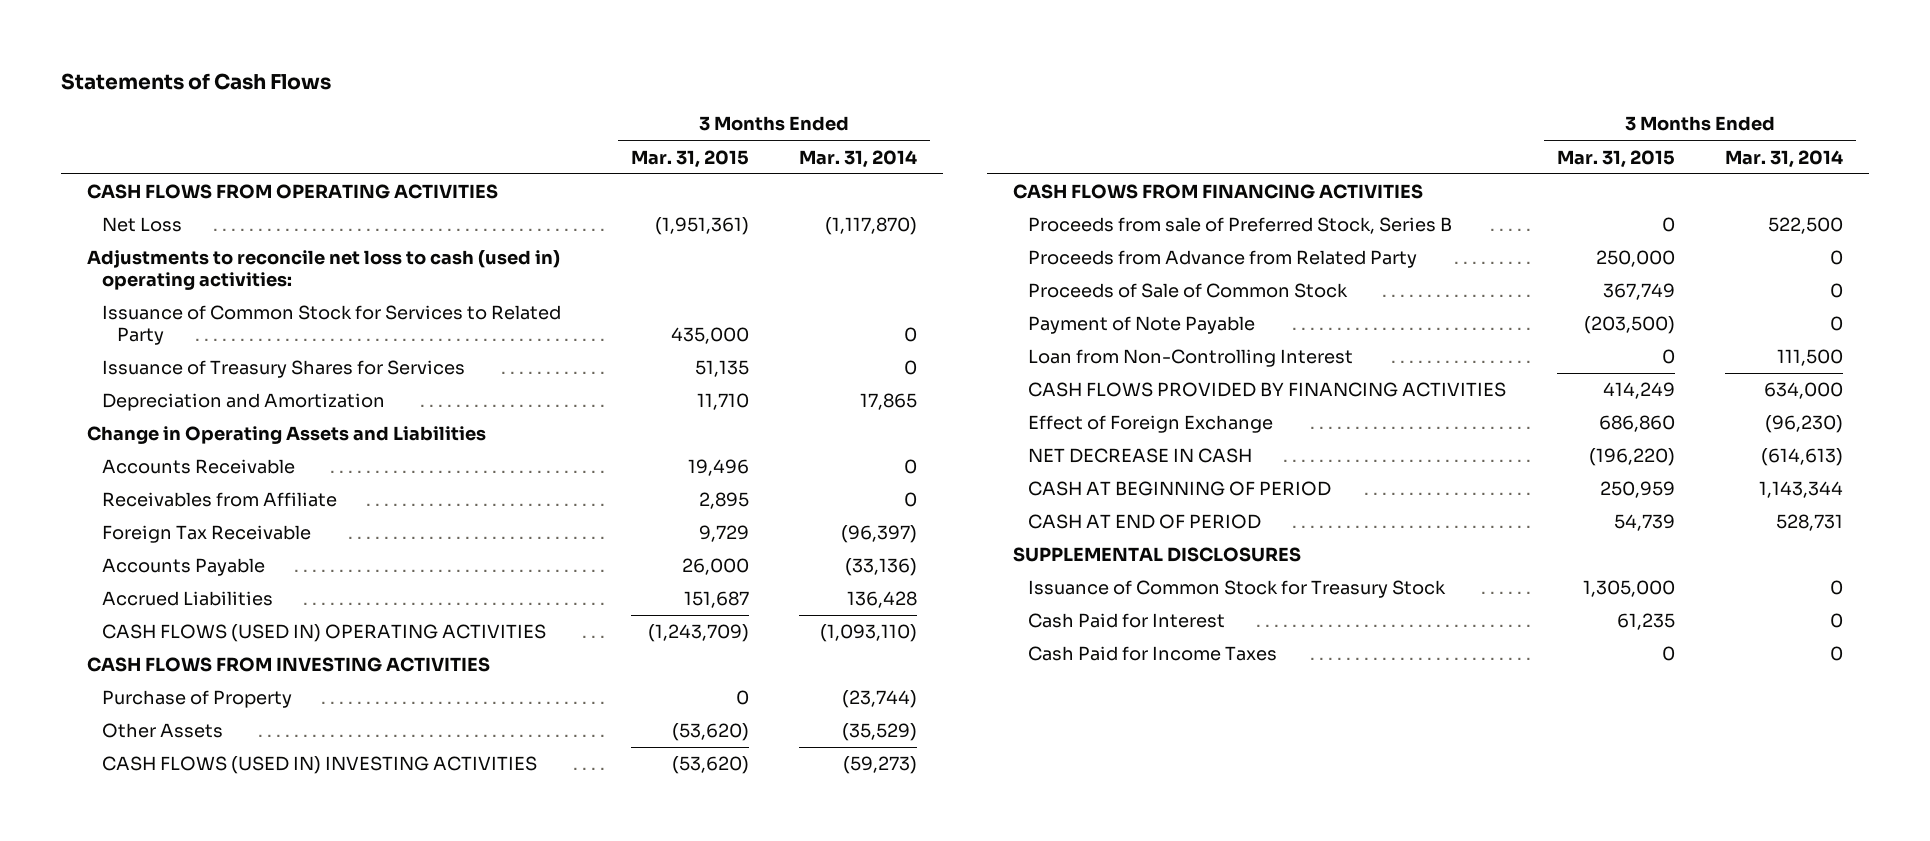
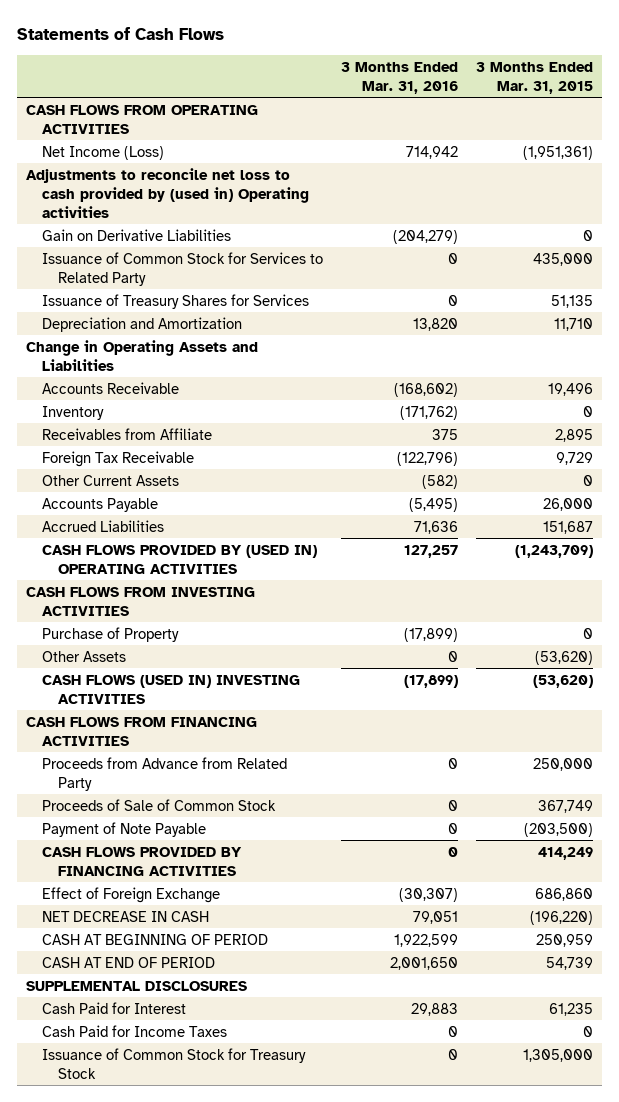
[799,149,918,168] Mar. 31, 2014 -> none
none -> [341,61,459,94] 3 Months Ended Mar. 31, 2016
[101,217,182,233] Net Loss -> [41,145,164,160] Net Income (Loss)
[86,250,560,290] Adjustments to reconcile net loss to cash (used in) operating activities: -> [26,167,309,218] Adjustments to reconcile net loss to cash provided by (used in) Operating activities
none -> [41,228,231,241] Gain on Derivative Liabilities
none -> [41,405,104,420] Inventory
none -> [41,474,179,486] Other Current Assets
[101,624,546,643] CASH FLOWS (USED IN) OPERATING ACTIVITIES -> [41,544,317,574] CASH FLOWS PROVIDED BY (USED IN) OPERATING ACTIVITIES
[1027,217,1452,235] Proceeds from sale of Preferred Stock, Series B -> none
[1027,349,1353,368] Loan from Non-Controlling Interest -> none
[1027,580,1446,599] Issuance of Common Stock for Treasury Stock -> [41,1047,306,1079] Issuance of Common Stock for Treasury Stock

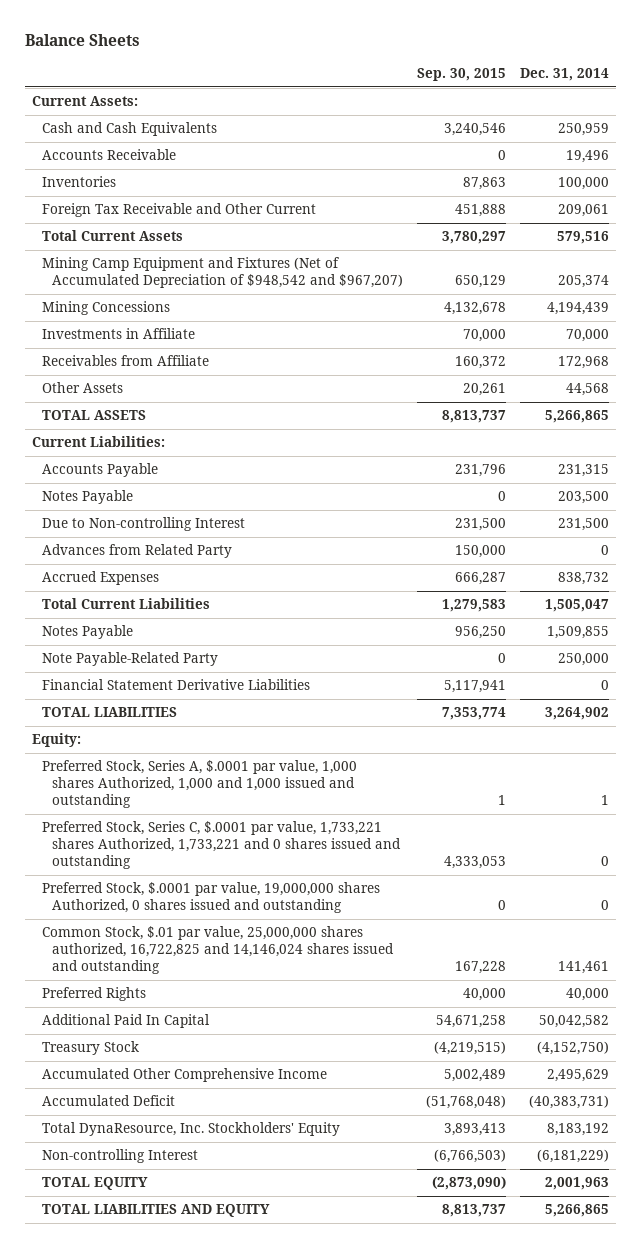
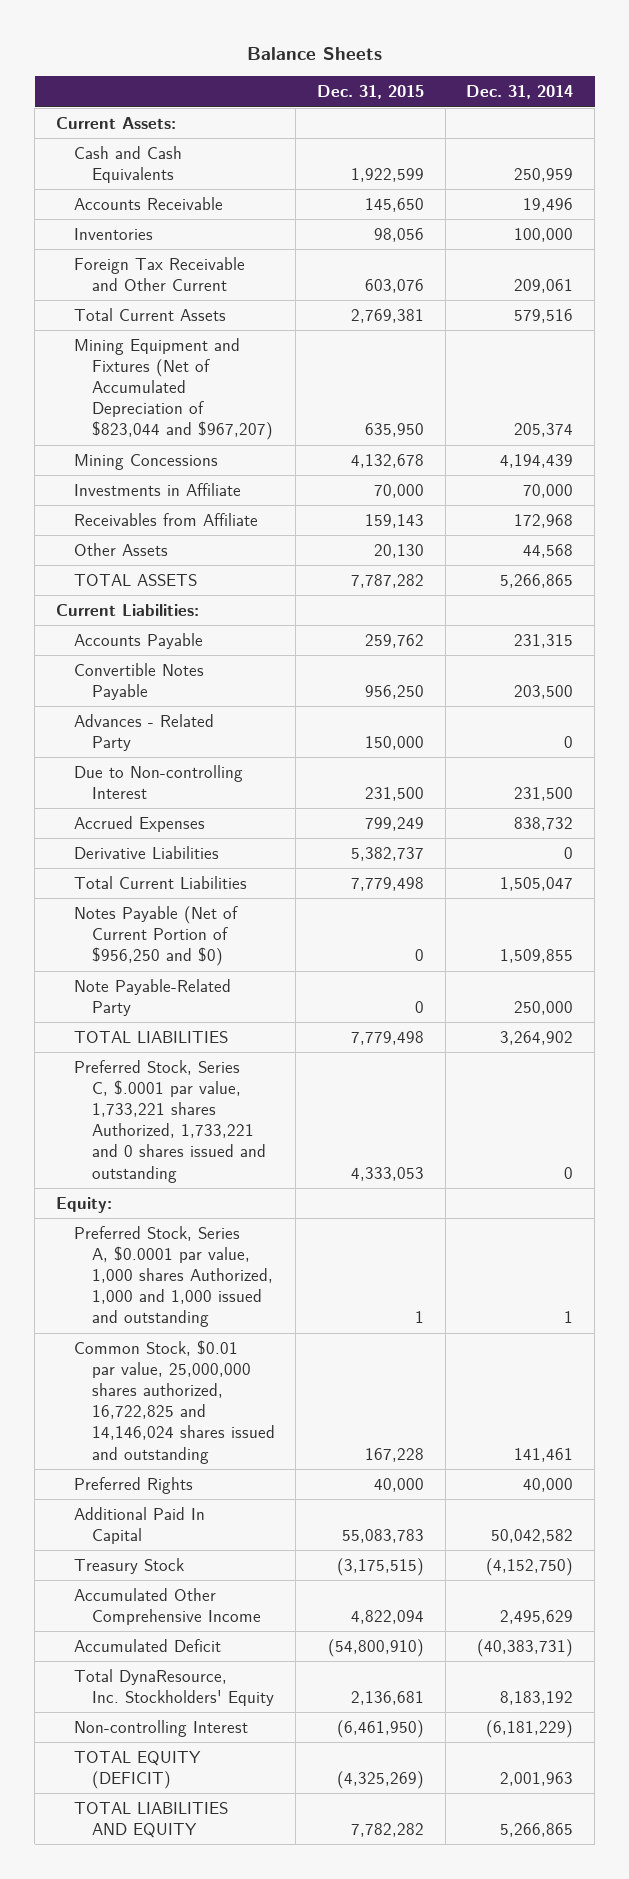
[416,67,506,81] Sep. 30, 2015 -> none
none -> [317,85,425,100] Dec. 31, 2015
[42,257,403,289] Mining Camp Equipment and Fixtures (Net of Accumulated Depreciation of $948,542 and $967,207) -> [73,337,273,441] Mining Equipment and Fixtures (Net of Accumulated Depreciation of $823,044 and $967,207)
[42,490,134,505] Notes Payable -> [73,662,204,701] Convertible Notes Payable
none -> [73,713,214,752] Advances - Related Party
[42,544,233,559] Advances from Related Party -> none
none -> [73,845,219,859] Derivative Liabilities
[42,625,134,640] Notes Payable -> [73,905,238,967] Notes Payable (Net of Current Portion of $956,250 and $0)
[42,679,311,691] Financial Statement Derivative Liabilities -> none
[42,760,358,809] Preferred Stock, Series A, $.0001 par value, 1,000 shares Authorized, 1,000 and 1,000 issued and outstanding -> none
[32,733,82,748] Equity: -> [55,1196,112,1213] Equity:
[42,882,381,914] Preferred Stock, $.0001 par value, 19,000,000 shares Authorized, 0 shares issued and outstanding -> [73,1225,273,1328] Preferred Stock, Series A, $0.0001 par value, 1,000 shares Authorized, 1,000 and 1,000 issued and outstanding
[600,900,609,911] 0 -> [564,1311,574,1324] 1
[42,926,394,975] Common Stock, $.01 par value, 25,000,000 shares authorized, 16,722,825 and 14,146,024 shares issued and outstanding -> [73,1339,275,1464] Common Stock, $0.01 par value, 25,000,000 shares authorized, 16,722,825 and 14,146,024 shares issued and outstanding
[42,1177,149,1191] TOTAL EQUITY -> [73,1750,201,1790] TOTAL EQUITY (DEFICIT)

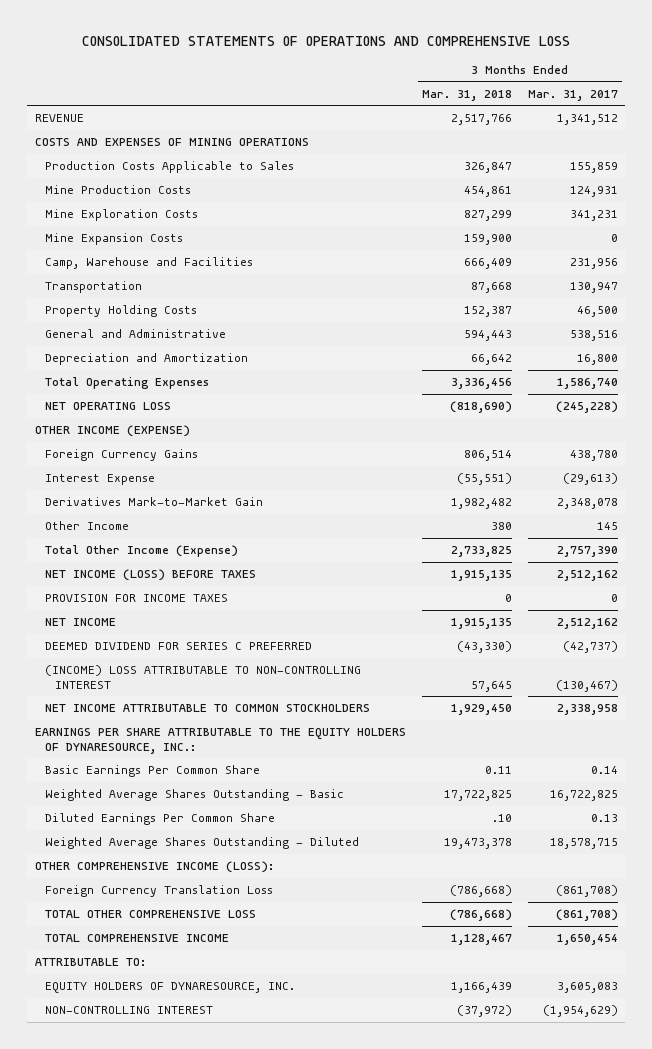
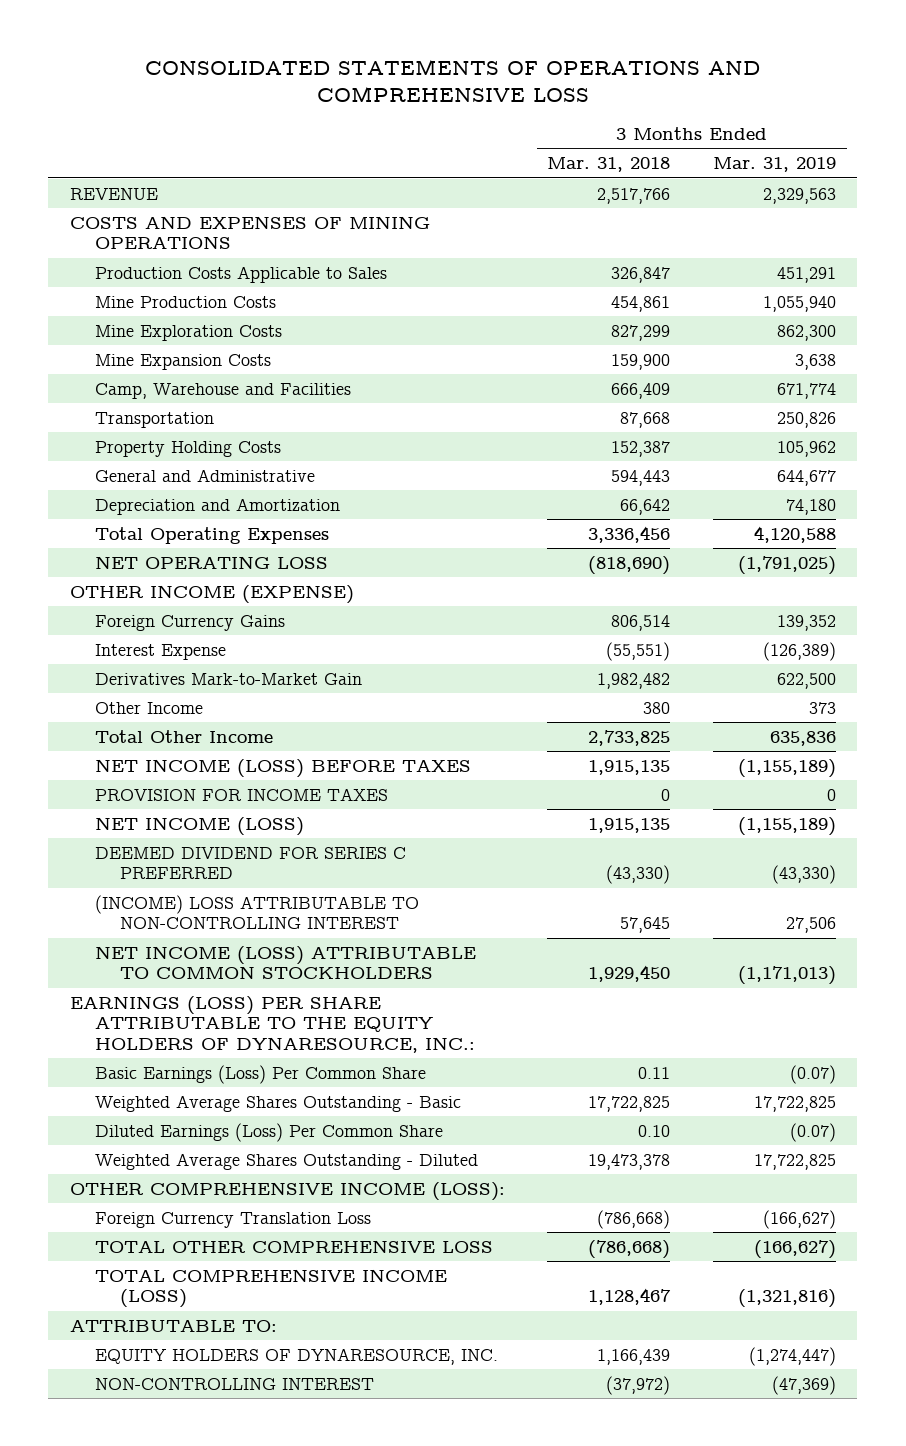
[527,89,618,101] Mar. 31, 2017 -> none
none -> [712,157,836,173] Mar. 31, 2019
[44,545,238,558] Total Other Income (Expense) -> [94,729,273,743] Total Other Income
[44,618,116,627] NET INCOME -> [94,816,304,836] NET INCOME (LOSS)
[44,704,370,713] NET INCOME ATTRIBUTABLE TO COMMON STOCKHOLDERS -> [94,945,476,980] NET INCOME (LOSS) ATTRIBUTABLE TO COMMON STOCKHOLDERS
[34,728,406,754] EARNINGS PER SHARE ATTRIBUTABLE TO THE EQUITY HOLDERS OF DYNARESOURCE, INC.: -> [69,995,475,1053] EARNINGS (LOSS) PER SHARE ATTRIBUTABLE TO THE EQUITY HOLDERS OF DYNARESOURCE, INC.:
[44,765,260,778] Basic Earnings Per Common Share -> [94,1064,426,1084] Basic Earnings (Loss) Per Common Share
[44,813,275,826] Diluted Earnings Per Common Share -> [94,1122,443,1142] Diluted Earnings (Loss) Per Common Share
[491,814,512,823] .10 -> [638,1124,671,1137] 0.10
[44,934,229,943] TOTAL COMPREHENSIVE INCOME -> [94,1268,447,1309] TOTAL COMPREHENSIVE INCOME (LOSS)

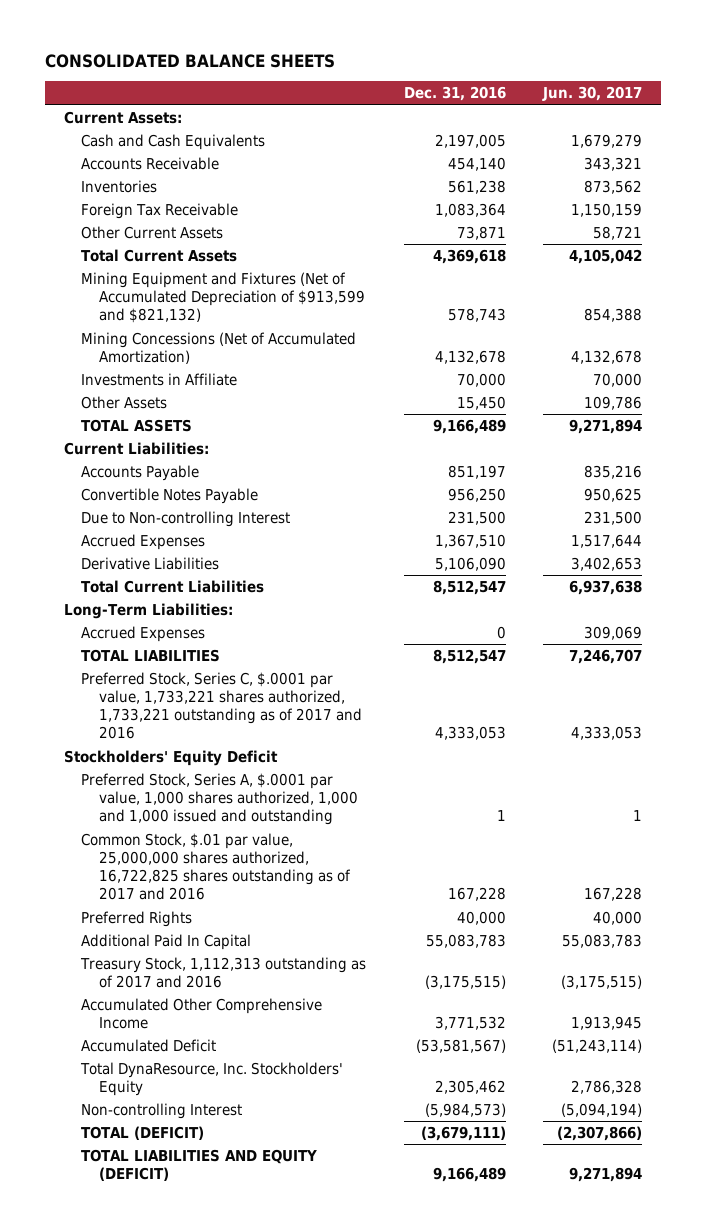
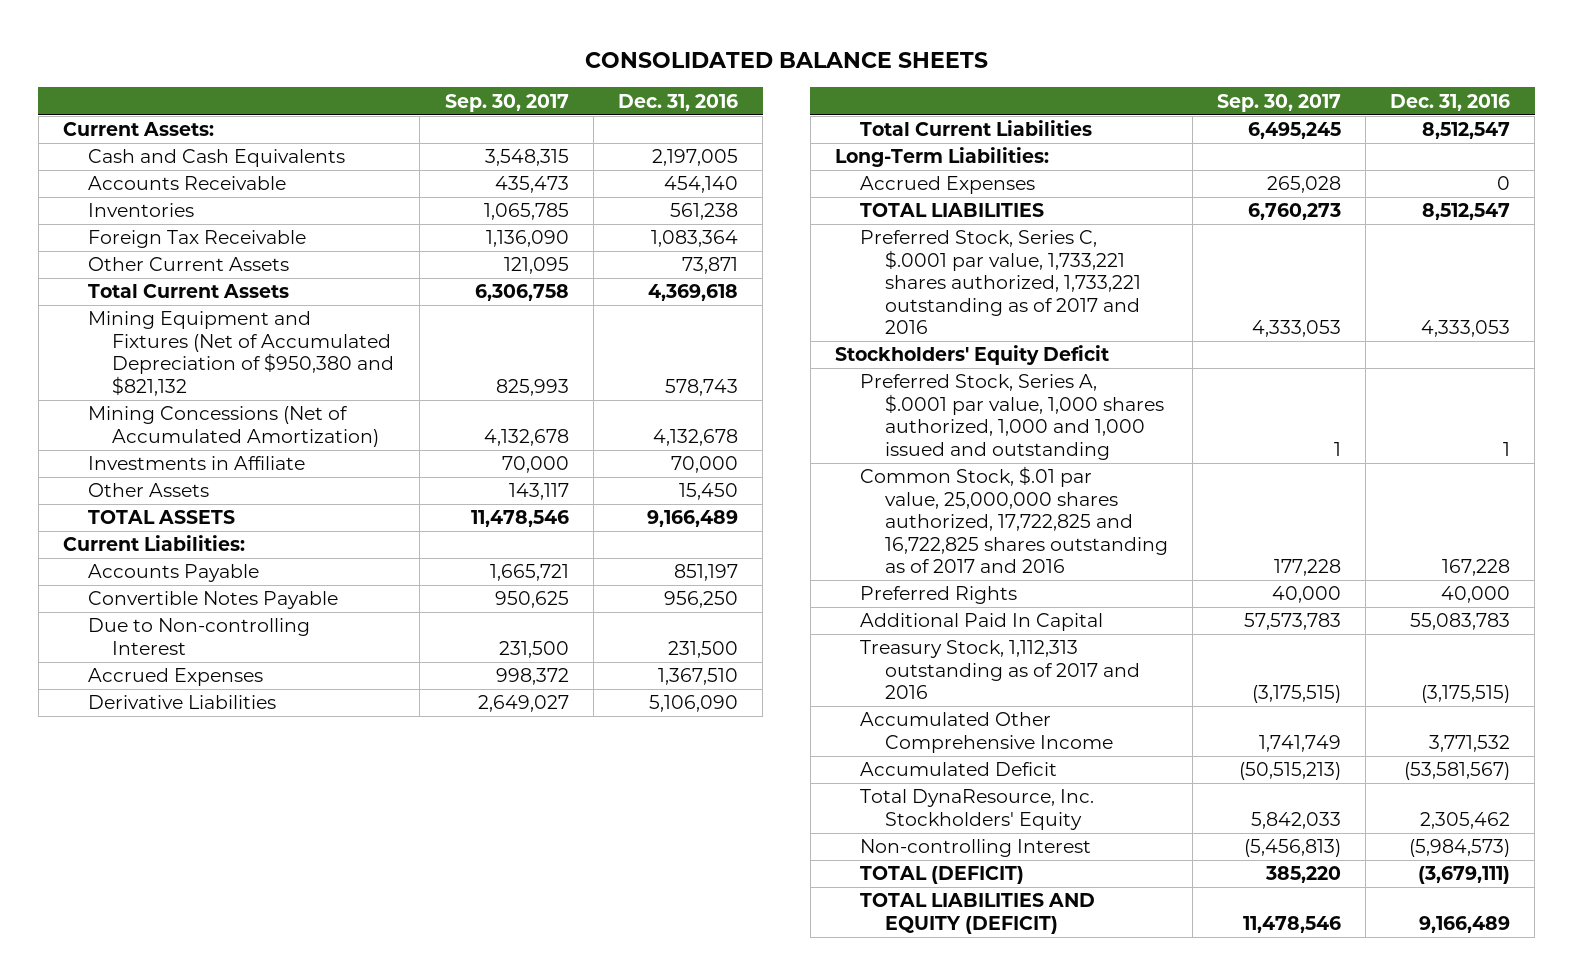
[542,86,643,102] Jun. 30, 2017 -> none
none -> [444,93,569,112] Sep. 30, 2017
[81,271,365,324] Mining Equipment and Fixtures (Net of Accumulated Depreciation of $913,599 and $821,132) -> [87,311,395,396] Mining Equipment and Fixtures (Net of Accumulated Depreciation of $950,380 and $821,132
[81,832,351,901] Common Stock, $.01 par value, 25,000,000 shares authorized, 16,722,825 shares outstanding as of 2017 and 2016 -> [859,466,1168,574] Common Stock, $.01 par value, 25,000,000 shares authorized, 17,722,825 and 16,722,825 shares outstanding as of 2017 and 2016

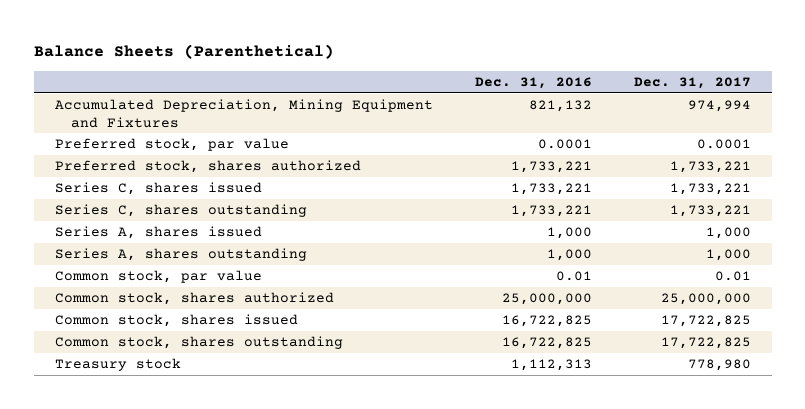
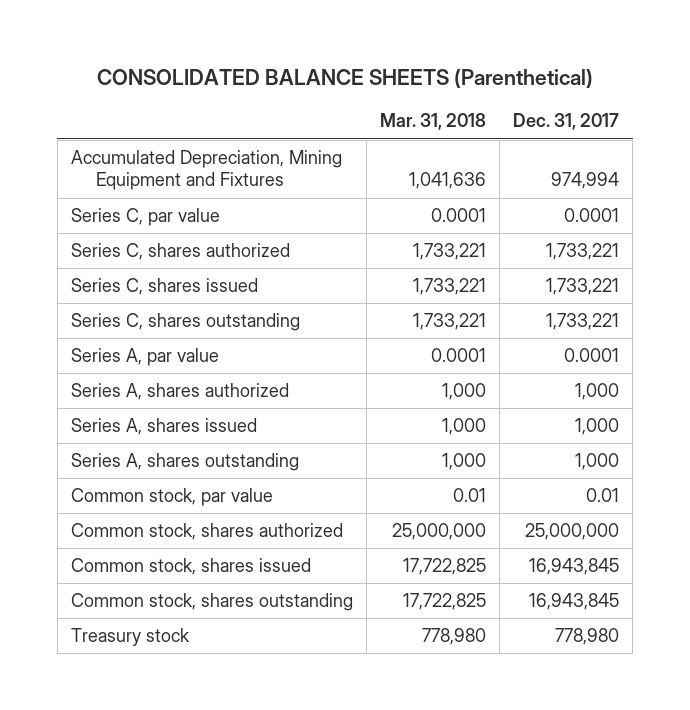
[33,44,334,60] Balance Sheets (Parenthetical) -> [96,68,593,89] CONSOLIDATED BALANCE SHEETS (Parenthetical)
[474,76,592,89] Dec. 31, 2016 -> none
none -> [379,113,486,131] Mar. 31, 2018
[54,138,289,152] Preferred stock, par value -> none
none -> [70,208,220,227] Series C, par value
[54,160,361,174] Preferred stock, shares authorized -> [70,243,290,261] Series C, shares authorized
none -> [70,348,219,367] Series A, par value
none -> [70,383,289,401] Series A, shares authorized
[660,315,751,328] 17,722,825 -> [528,558,619,576] 16,943,845
[660,337,751,350] 17,722,825 -> [528,593,619,611] 16,943,845

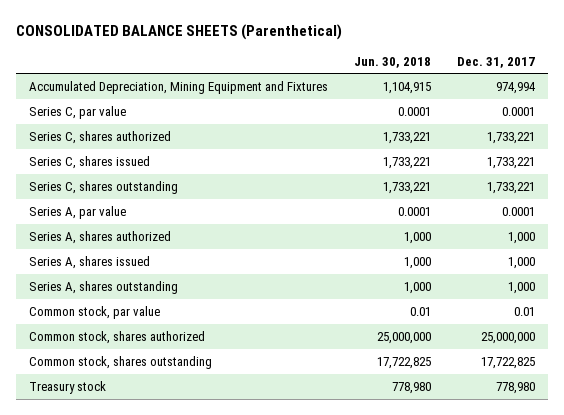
[379,113,486,131] Mar. 31, 2018 -> none
none -> [353,56,431,68] Jun. 30, 2018
[70,558,311,576] Common stock, shares issued -> none
[528,593,619,611] 16,943,845 -> [480,356,535,369] 17,722,825

